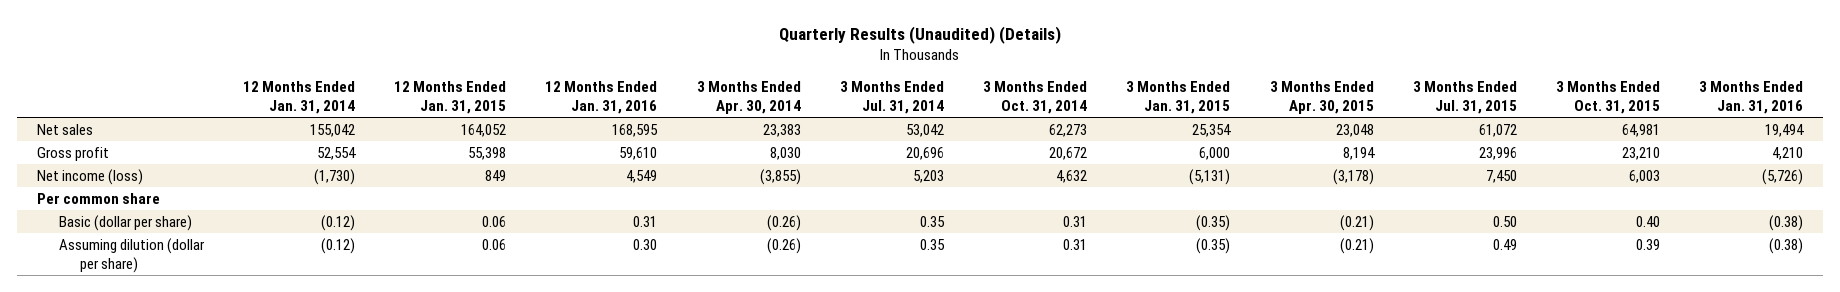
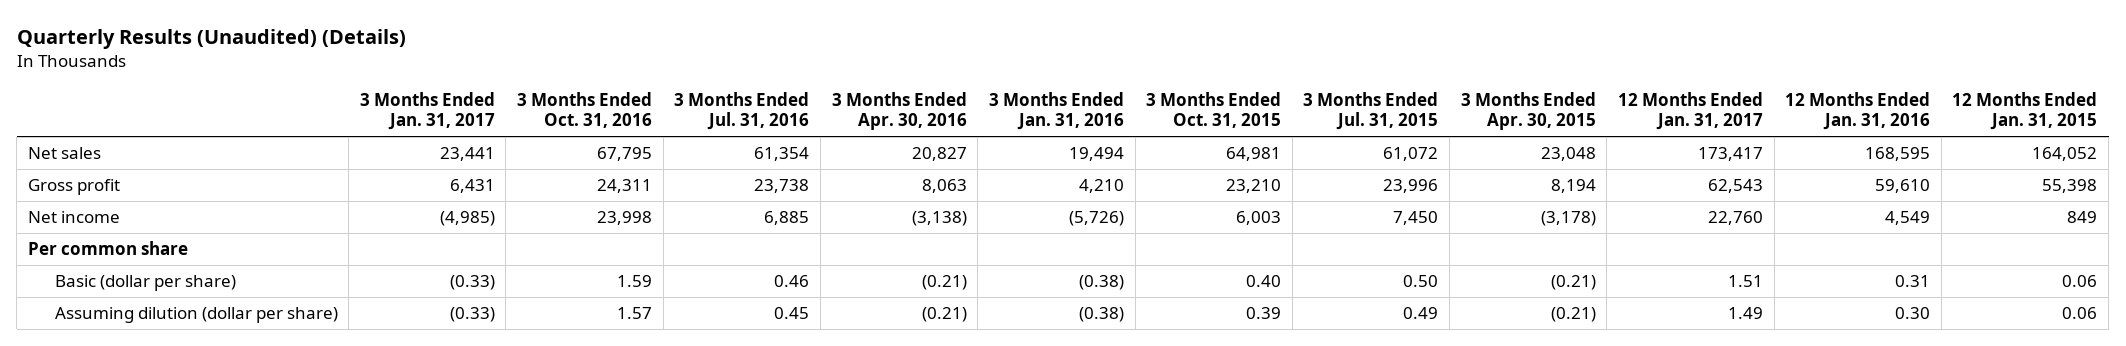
[242,80,355,114] 12 Months Ended Jan. 31, 2014 -> none
[696,80,801,114] 3 Months Ended Apr. 30, 2014 -> none
[839,80,944,114] 3 Months Ended Jul. 31, 2014 -> none
[983,80,1088,114] 3 Months Ended Oct. 31, 2014 -> none
[1126,80,1231,114] 3 Months Ended Jan. 31, 2015 -> none
none -> [359,92,495,131] 3 Months Ended Jan. 31, 2017
none -> [517,92,653,129] 3 Months Ended Oct. 31, 2016
none -> [674,92,810,131] 3 Months Ended Jul. 31, 2016
none -> [831,92,967,131] 3 Months Ended Apr. 30, 2016
none -> [1617,92,1763,131] 12 Months Ended Jan. 31, 2017
[37,168,144,185] Net income (loss) -> [28,211,121,224] Net income

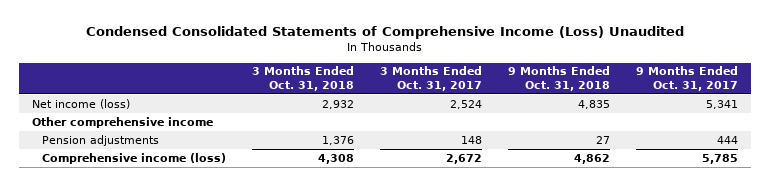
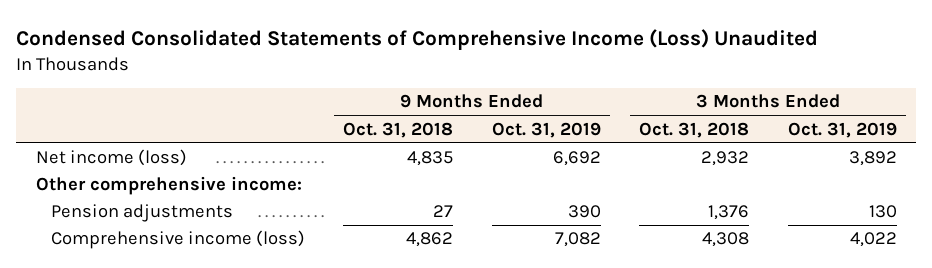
[379,66,482,91] 3 Months Ended Oct. 31, 2017 -> none
[635,66,738,91] 9 Months Ended Oct. 31, 2017 -> none
none -> [491,121,601,138] Oct. 31, 2019
none -> [787,121,897,138] Oct. 31, 2019
[31,116,213,128] Other comprehensive income -> [35,176,302,196] Other comprehensive income:

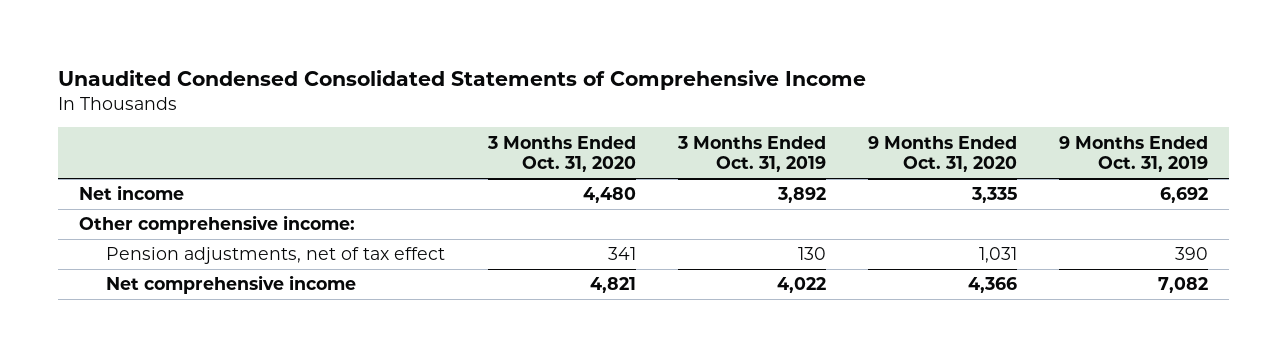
[16,28,819,50] Condensed Consolidated Statements of Comprehensive Income (Loss) Unaudited -> [58,69,867,90] Unaudited Condensed Consolidated Statements of Comprehensive Income
[343,121,454,138] Oct. 31, 2018 -> none
[639,121,750,138] Oct. 31, 2018 -> none
none -> [486,135,636,173] 3 Months Ended Oct. 31, 2020
none -> [867,135,1017,173] 9 Months Ended Oct. 31, 2020
[35,149,187,167] Net income (loss) -> [79,185,185,201] Net income
[50,204,233,223] Pension adjustments -> [106,247,446,265] Pension adjustments, net of tax effect
[50,230,305,250] Comprehensive income (loss) -> [106,275,357,295] Net comprehensive income

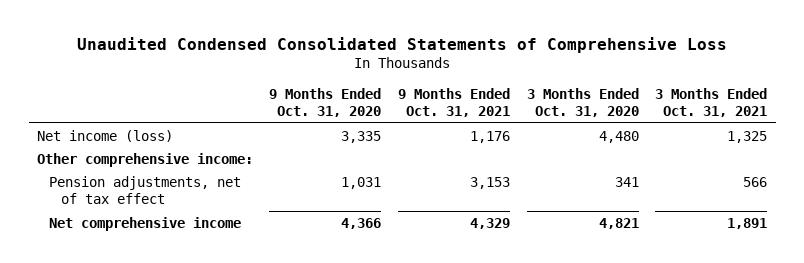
[58,69,867,90] Unaudited Condensed Consolidated Statements of Comprehensive Income -> [77,36,728,53] Unaudited Condensed Consolidated Statements of Comprehensive Loss
[676,135,826,173] 3 Months Ended Oct. 31, 2019 -> none
[1059,135,1209,173] 9 Months Ended Oct. 31, 2019 -> none
none -> [398,87,511,118] 9 Months Ended Oct. 31, 2021
none -> [655,87,768,118] 3 Months Ended Oct. 31, 2021
[79,185,185,201] Net income -> [36,129,173,142] Net income (loss)

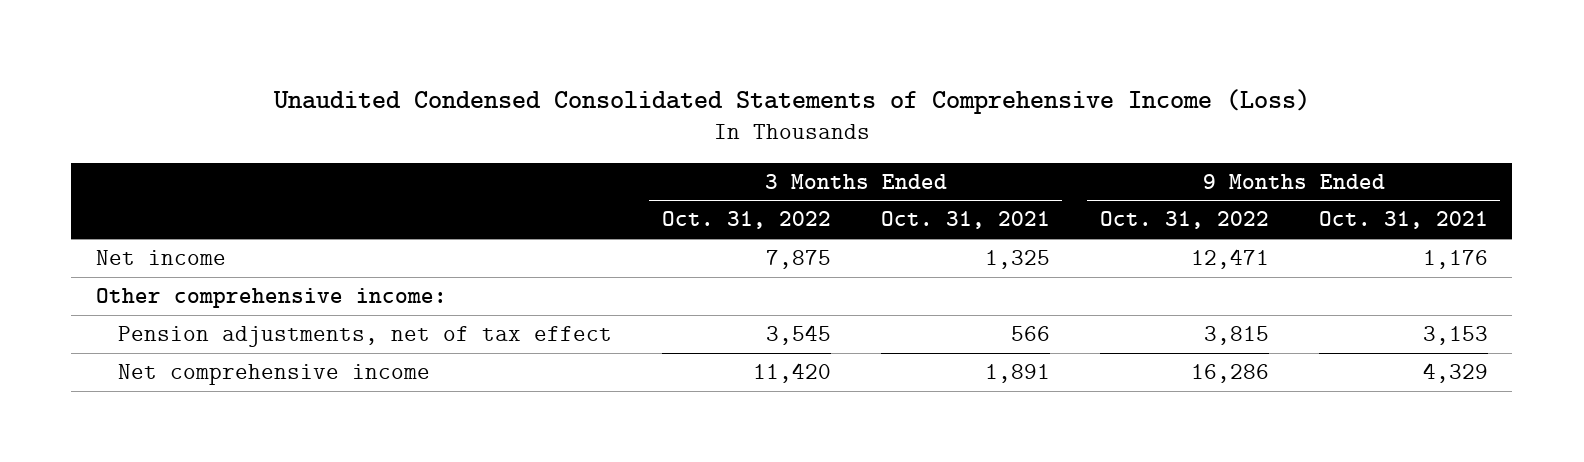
[77,36,728,53] Unaudited Condensed Consolidated Statements of Comprehensive Loss -> [272,88,1310,114] Unaudited Condensed Consolidated Statements of Comprehensive Income (Loss)
[269,87,382,118] 9 Months Ended Oct. 31, 2020 -> none
[526,87,639,118] 3 Months Ended Oct. 31, 2020 -> none
none -> [661,211,831,230] Oct. 31, 2022
none -> [1099,211,1269,230] Oct. 31, 2022
[36,129,173,142] Net income (loss) -> [96,250,227,266] Net income

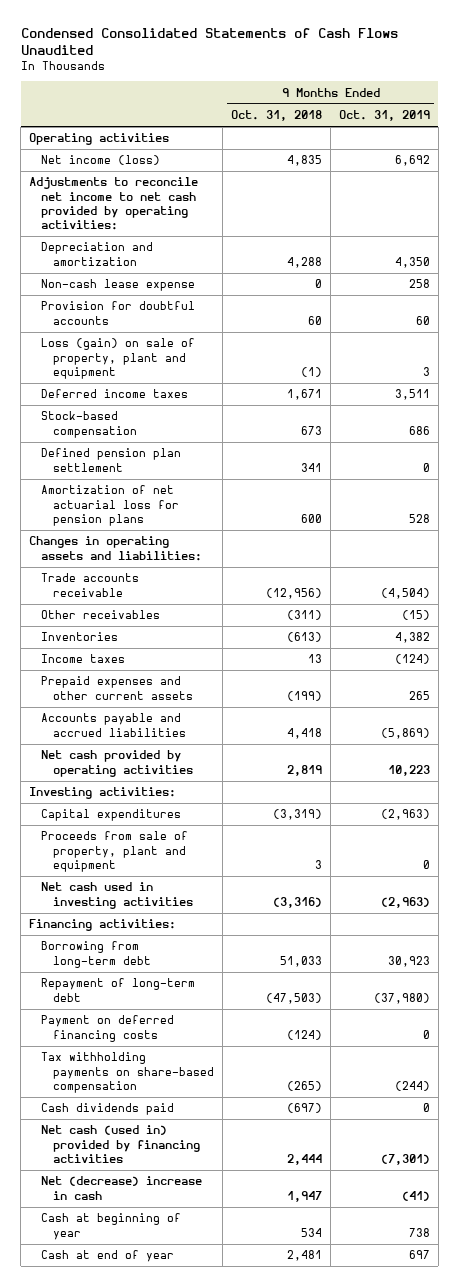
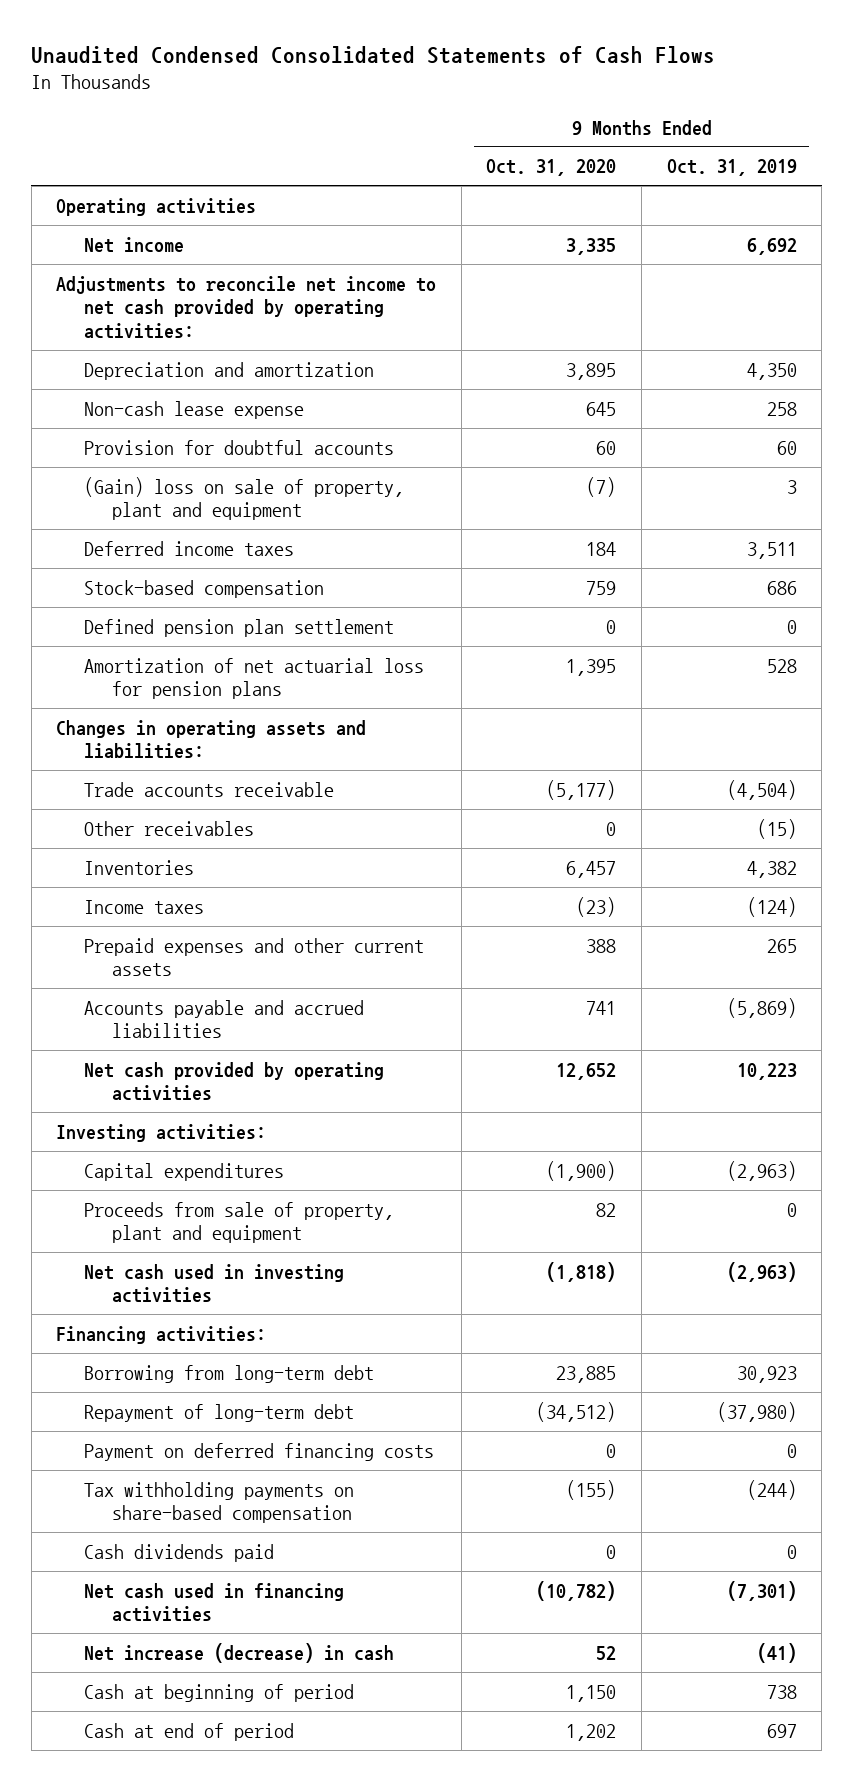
[20,28,398,56] Condensed Consolidated Statements of Cash Flows Unaudited -> [31,45,716,64] Unaudited Condensed Consolidated Statements of Cash Flows
[231,110,323,122] Oct. 31, 2018 -> none
none -> [486,159,617,177] Oct. 31, 2020
[41,155,161,166] Net income (loss) -> [84,236,185,253] Net income
[41,338,196,379] Loss (gain) on sale of property, plant and equipment -> [84,476,405,521] (Gain) loss on sale of property, plant and equipment
[41,1125,201,1163] Net cash (used in) provided by financing activities -> [84,1582,345,1623] Net cash used in financing activities
[41,1176,203,1200] Net (decrease) increase in cash -> [84,1642,395,1663] Net increase (decrease) in cash
[41,1213,182,1240] Cash at beginning of year -> [84,1683,355,1702] Cash at beginning of period
[41,1250,175,1263] Cash at end of year -> [84,1722,295,1741] Cash at end of period

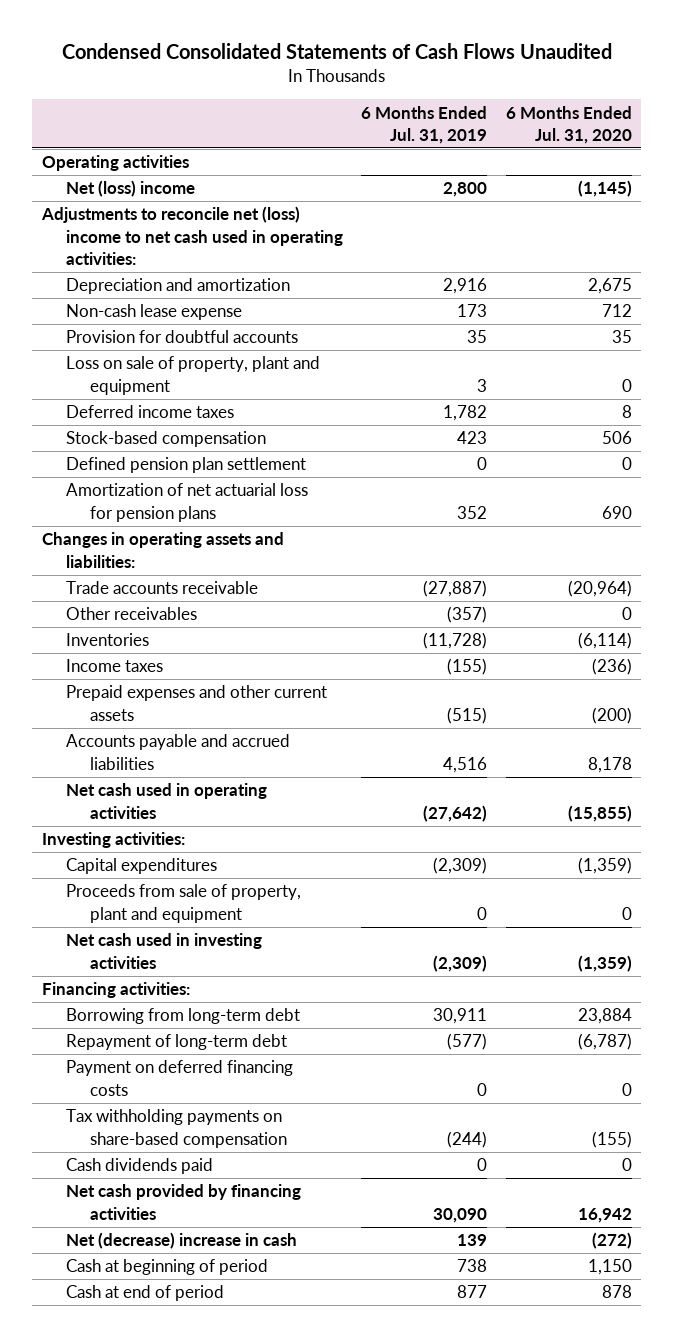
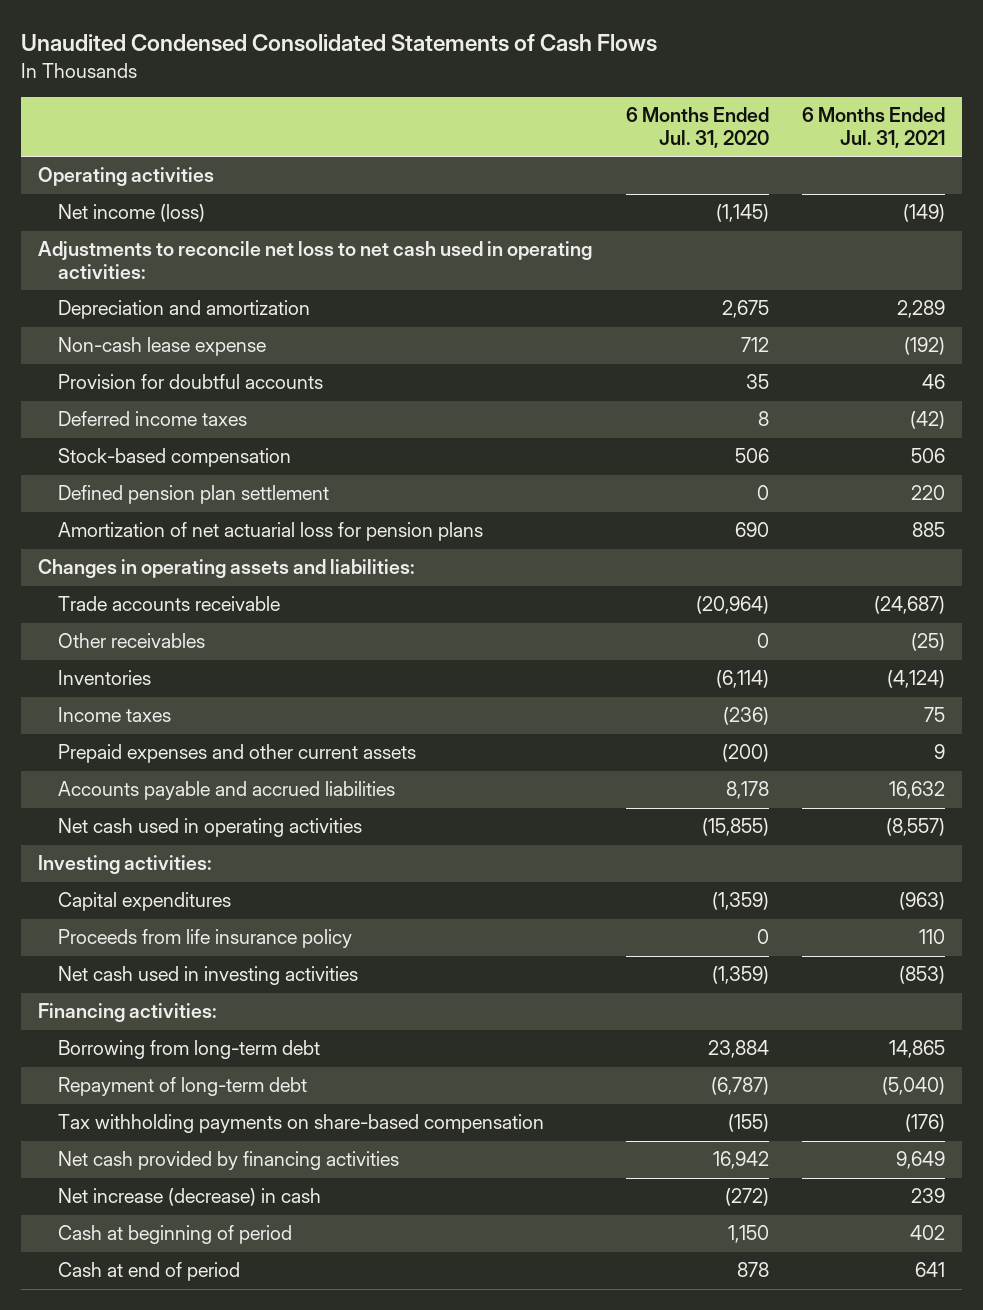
[61,42,612,59] Condensed Consolidated Statements of Cash Flows Unaudited -> [21,34,658,53] Unaudited Condensed Consolidated Statements of Cash Flows
[361,105,488,144] 6 Months Ended Jul. 31, 2019 -> none
none -> [802,107,946,148] 6 Months Ended Jul. 31, 2021
[65,180,195,198] Net (loss) income -> [58,204,206,223] Net income (loss)
[40,206,343,265] Adjustments to reconcile net (loss) income to net cash used in operating activities: -> [37,241,592,279] Adjustments to reconcile net loss to net cash used in operating activities:
[65,356,320,395] Loss on sale of property, plant and equipment -> none
[65,884,301,923] Proceeds from sale of property, plant and equipment -> none
none -> [58,929,353,949] Proceeds from life insurance policy
[65,1060,293,1096] Payment on deferred financing costs -> none
[65,1158,213,1175] Cash dividends paid -> none
[65,1232,297,1250] Net (decrease) increase in cash -> [58,1188,322,1207] Net increase (decrease) in cash

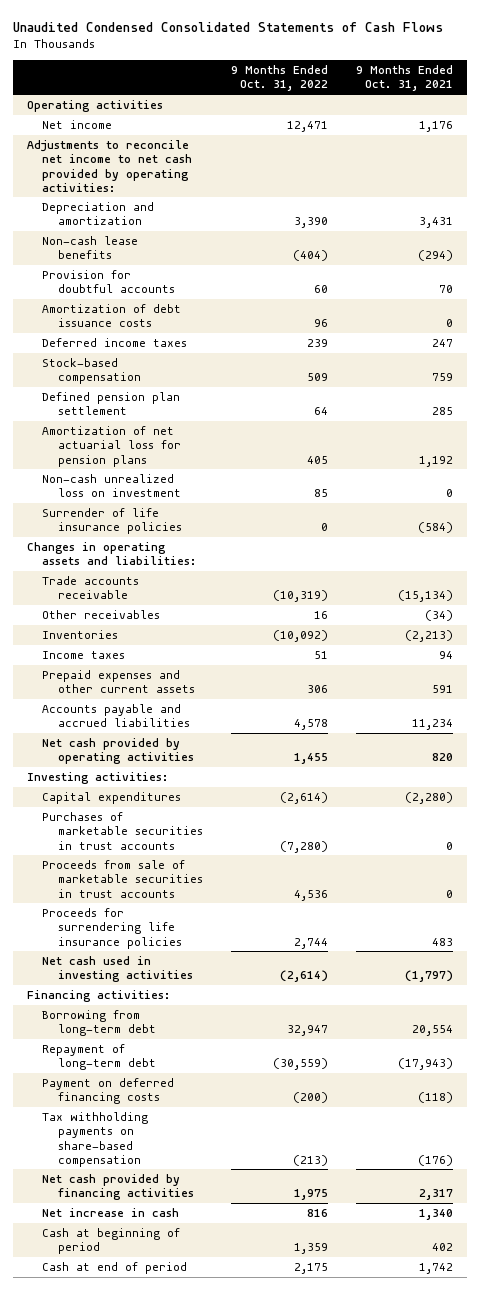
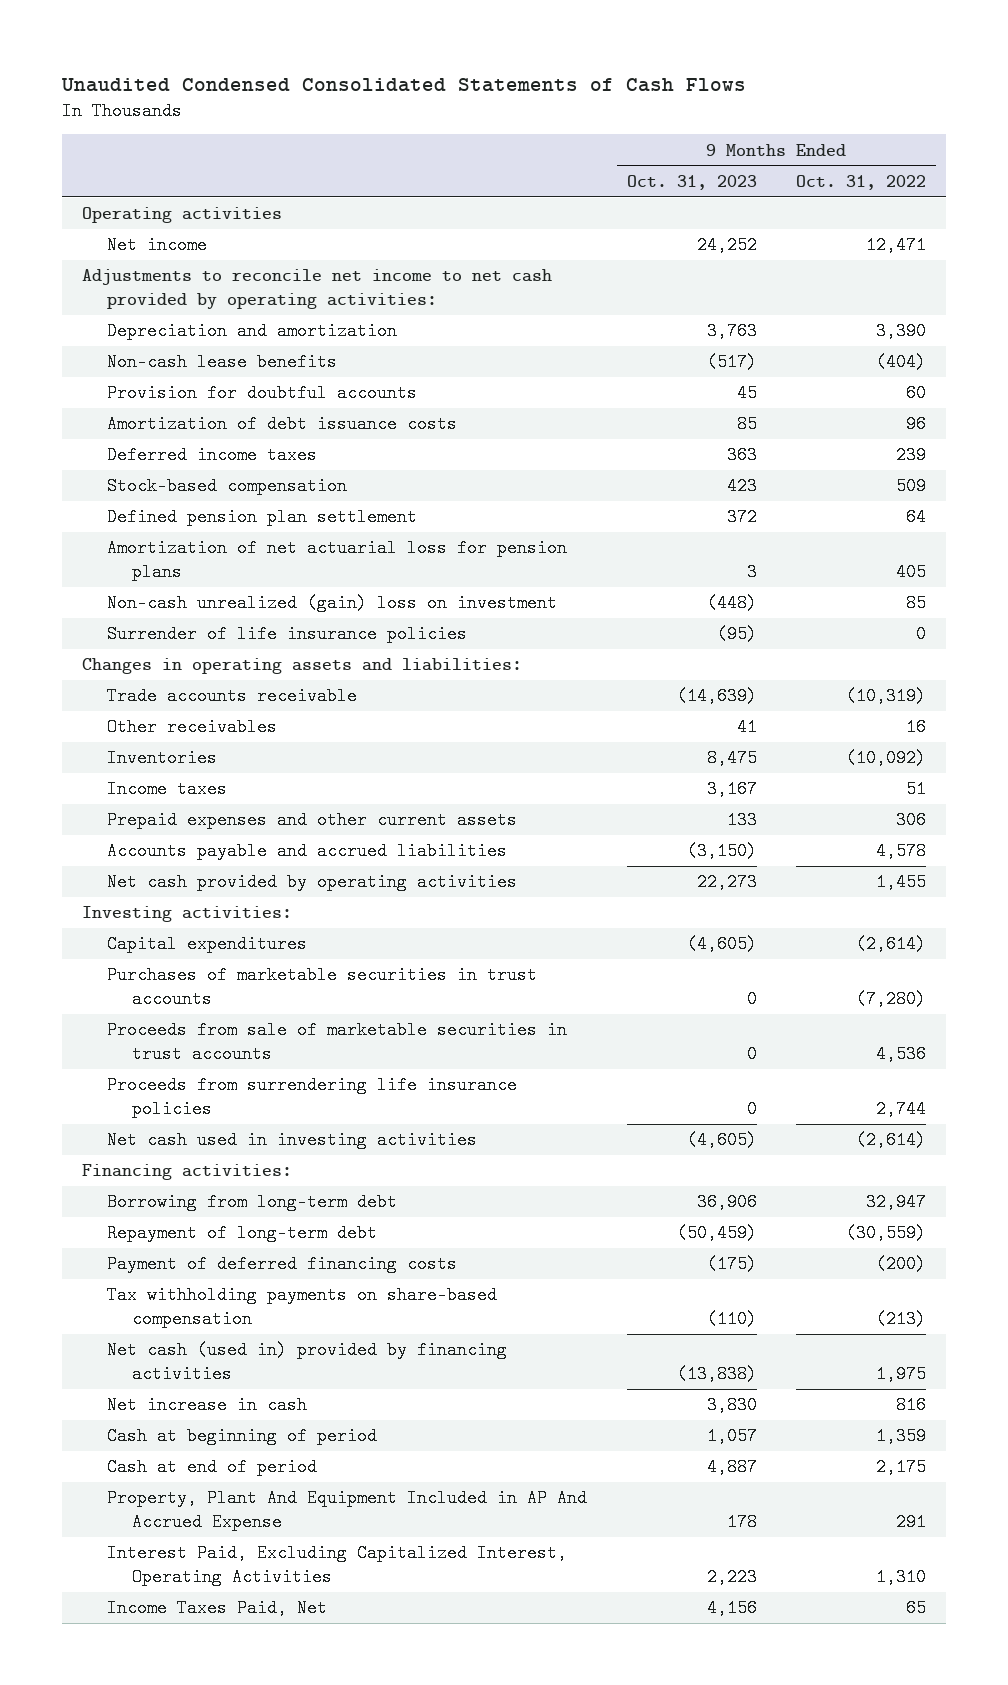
[356,65,454,92] 9 Months Ended Oct. 31, 2021 -> none
none -> [626,174,757,190] Oct. 31, 2023
[42,473,181,498] Non-cash unrealized loss on investment -> [106,594,557,613] Non-cash unrealized (gain) loss on investment
[42,907,182,949] Proceeds for surrendering life insurance policies -> [106,1076,517,1119] Proceeds from surrendering life insurance policies
[42,1077,175,1105] Payment on deferred financing costs -> [106,1255,457,1274] Payment of deferred financing costs
[42,1173,194,1201] Net cash provided by financing activities -> [106,1341,507,1384] Net cash (used in) provided by financing activities
none -> [106,1489,587,1532] Property, Plant And Equipment Included in AP And Accrued Expense
none -> [106,1544,567,1587] Interest Paid, Excluding Capitalized Interest, Operating Activities
none -> [106,1599,327,1618] Income Taxes Paid, Net

